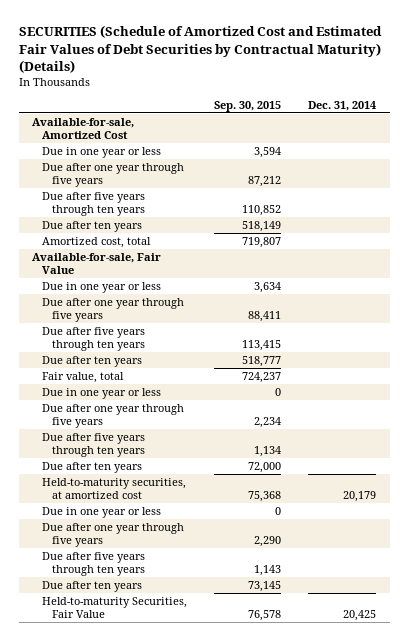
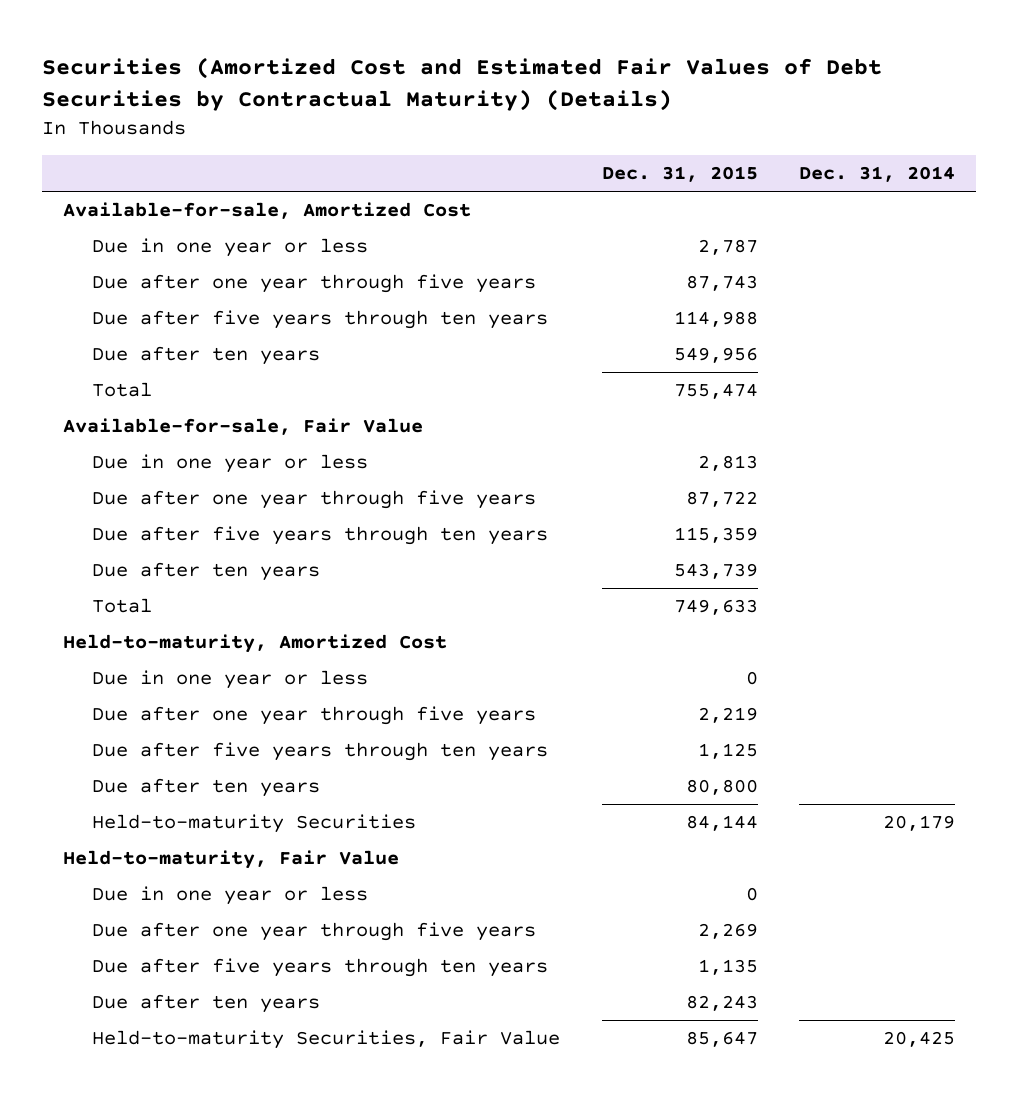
[18,25,382,73] SECURITIES (Schedule of Amortized Cost and Estimated Fair Values of Debt Securities by Contractual Maturity) (Details) -> [42,57,883,112] Securities (Amortized Cost and Estimated Fair Values of Debt Securities by Contractual Maturity) (Details)
[214,100,282,112] Sep. 30, 2015 -> none
none -> [601,166,758,183] Dec. 31, 2015
[42,236,152,248] Amortized cost, total -> [92,382,153,398] Total
[42,371,125,383] Fair value, total -> [92,598,153,614] Total
none -> [63,634,448,654] Held-to-maturity, Amortized Cost
[42,477,187,499] Held-to-maturity securities, at amortized cost -> [92,814,417,834] Held-to-maturity Securities
none -> [63,850,400,870] Held-to-maturity, Fair Value

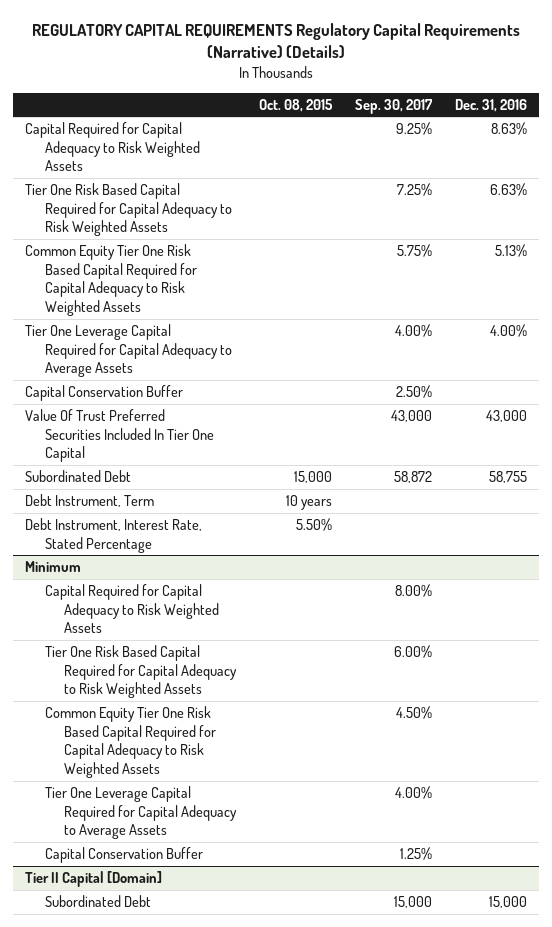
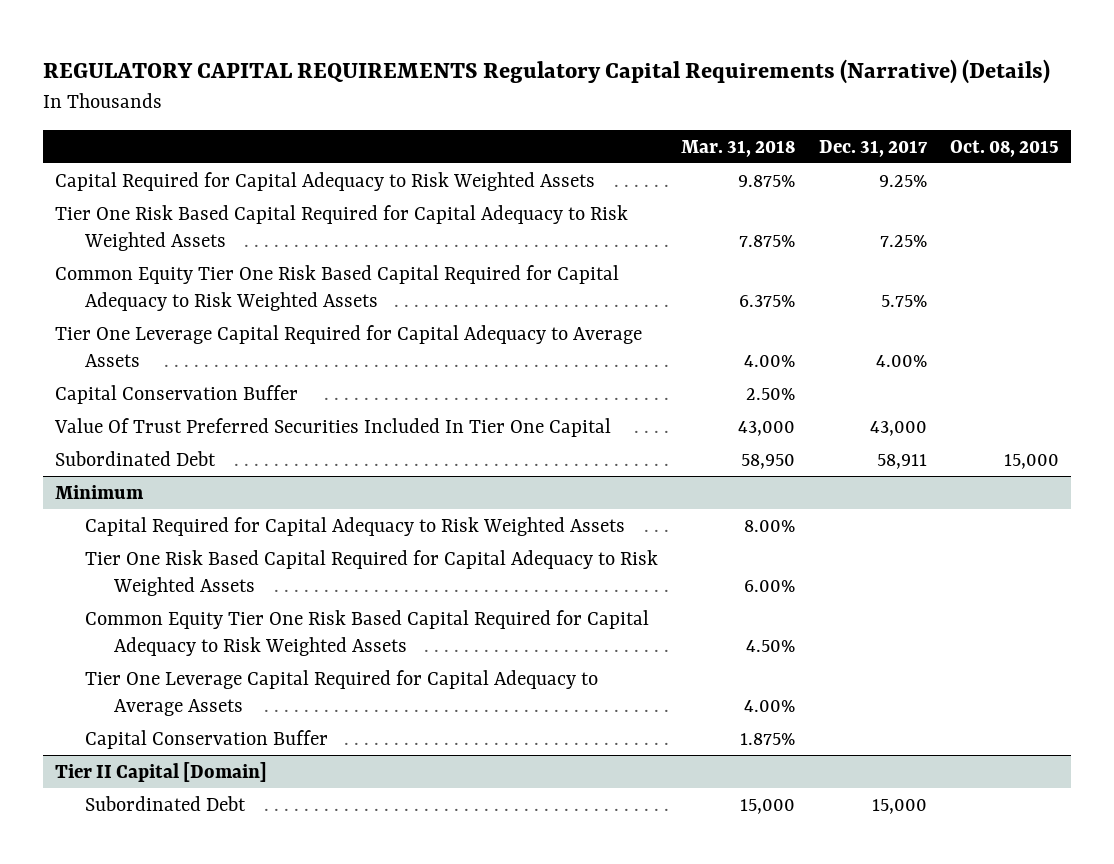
[355,98,434,114] Sep. 30, 2017 -> none
[455,98,528,112] Dec. 31, 2016 -> none
none -> [681,139,796,157] Mar. 31, 2018
none -> [818,139,928,157] Dec. 31, 2017
[24,494,154,508] Debt Instrument, Term -> none
[24,518,202,553] Debt Instrument, Interest Rate, Stated Percentage -> none

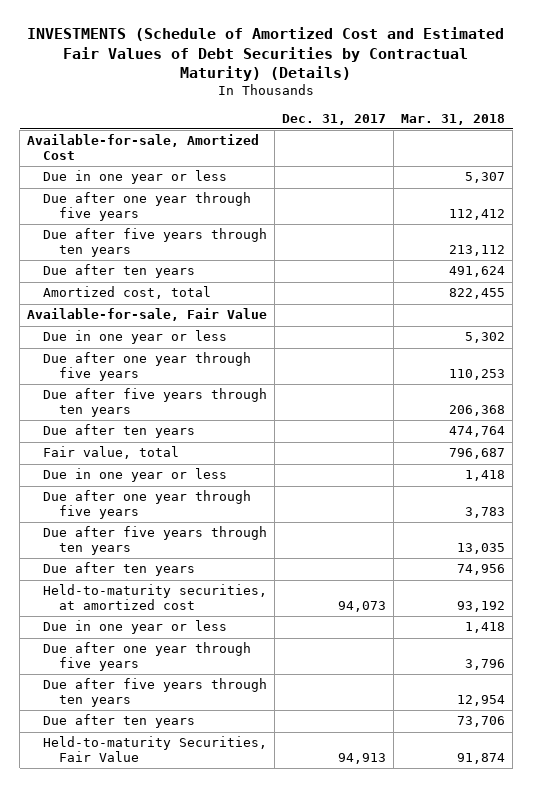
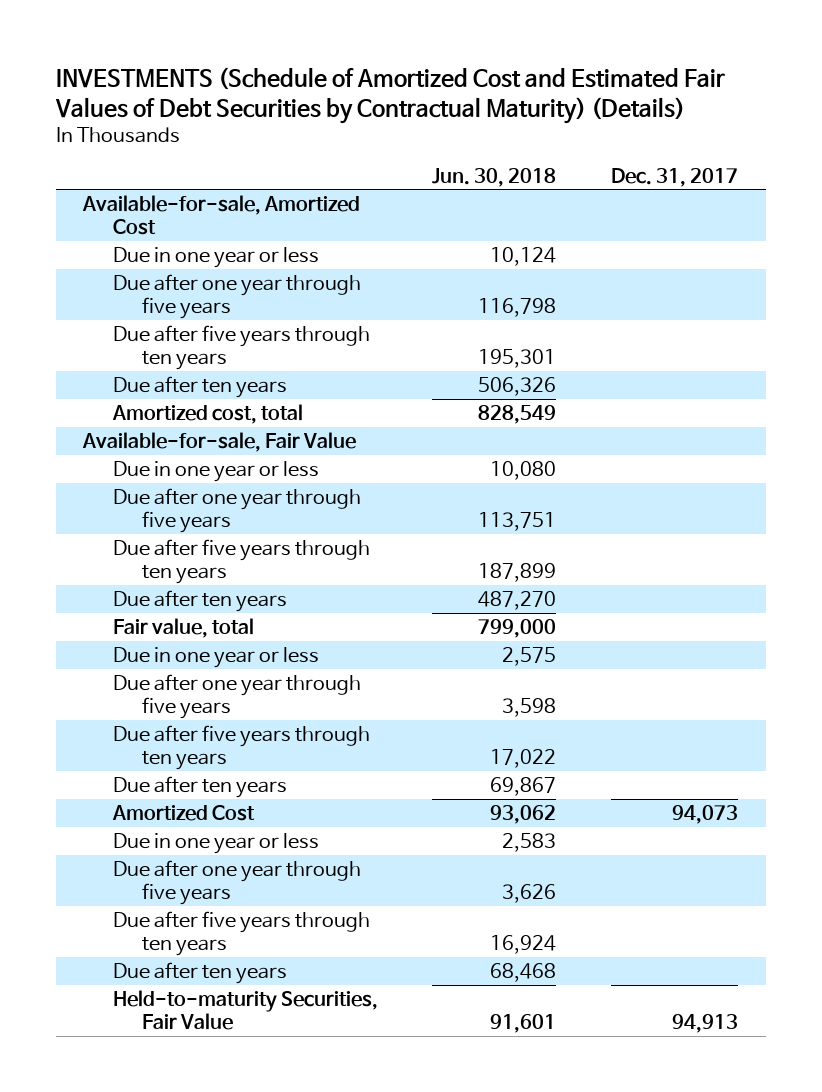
[401,113,506,125] Mar. 31, 2018 -> none
none -> [432,167,557,187] Jun. 30, 2018
[42,584,267,610] Held-to-maturity securities, at amortized cost -> [111,804,255,821] Amortized Cost

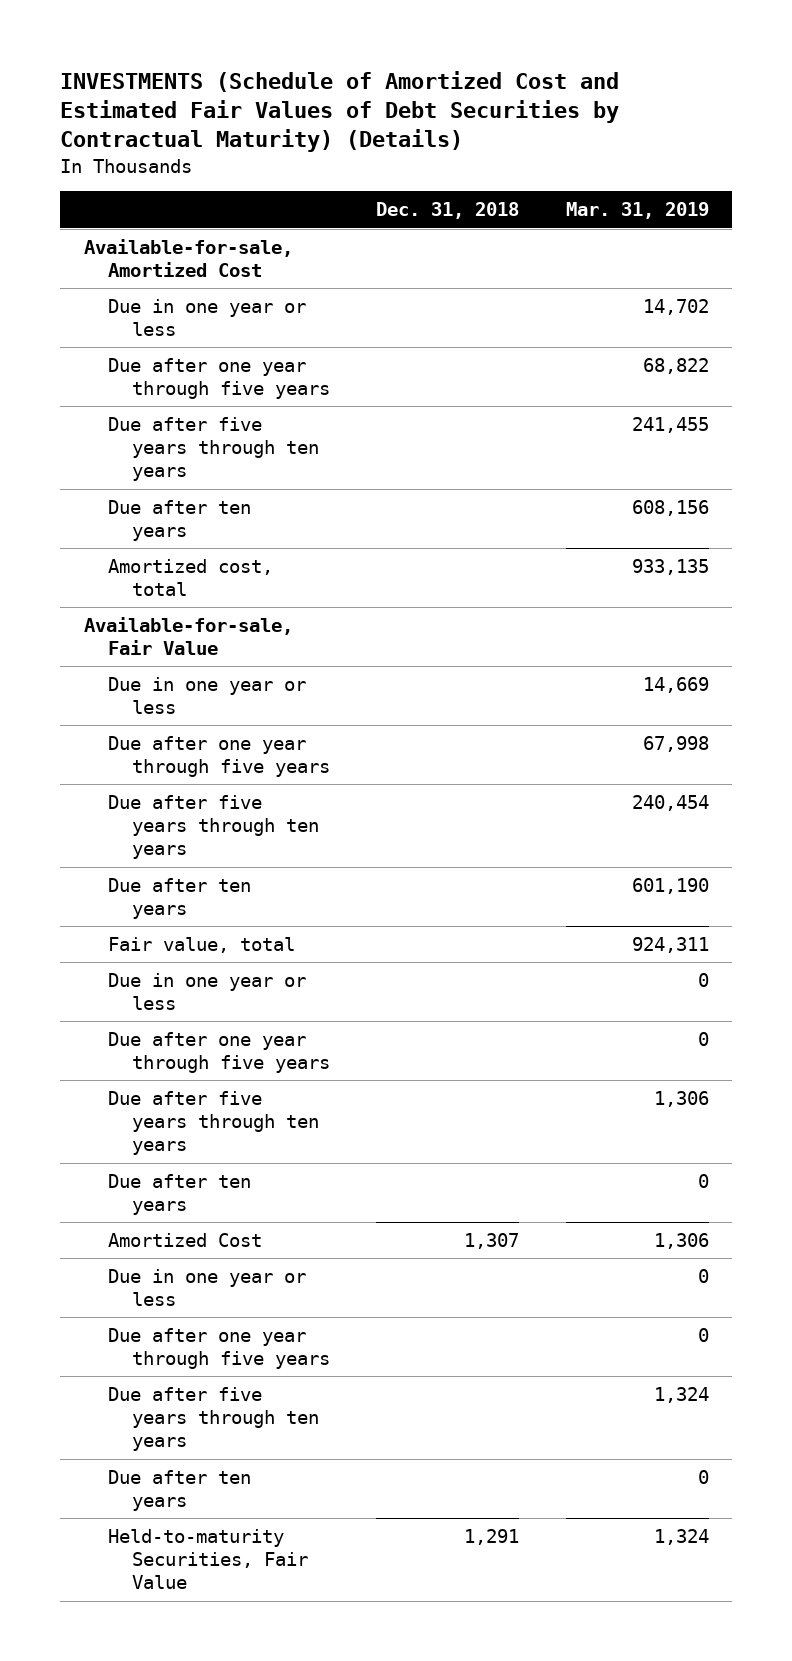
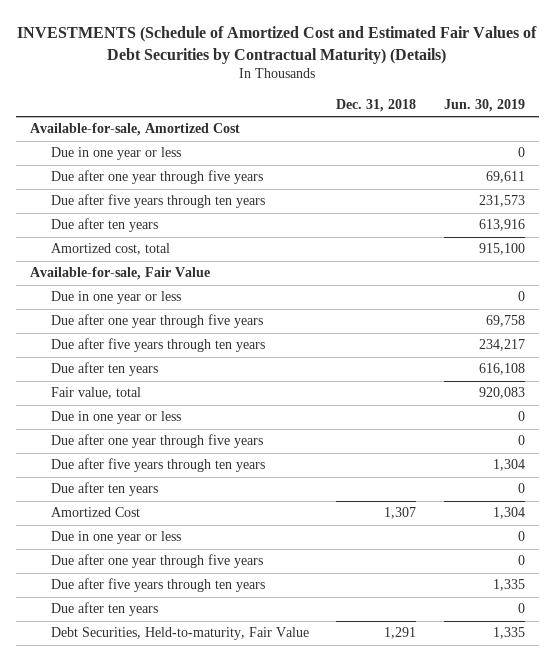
[565,202,709,220] Mar. 31, 2019 -> none
none -> [443,98,525,112] Jun. 30, 2019
[107,1528,308,1590] Held-to-maturity Securities, Fair Value -> [51,627,310,641] Debt Securities, Held-to-maturity, Fair Value

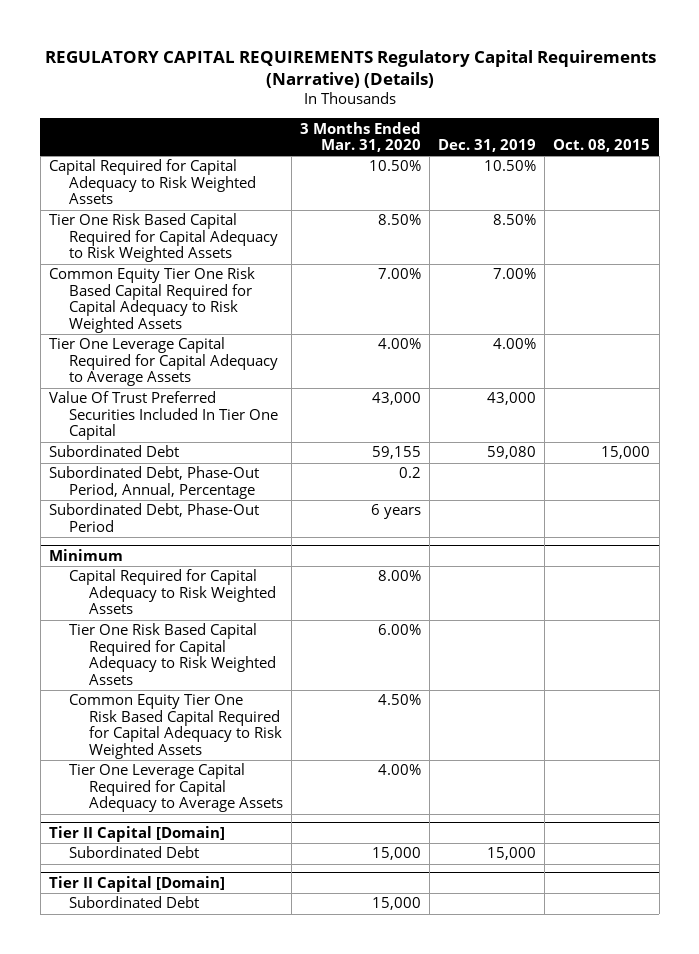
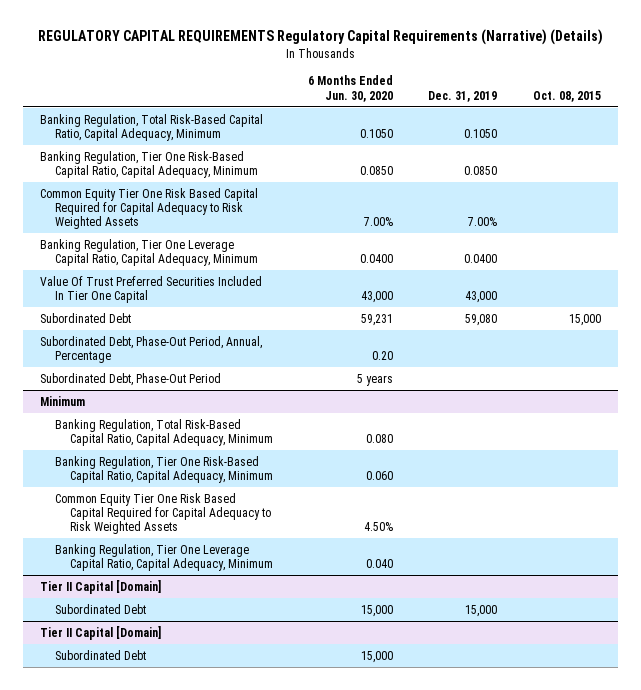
[300,121,422,153] 3 Months Ended Mar. 31, 2020 -> none
none -> [308,75,394,102] 6 Months Ended Jun. 30, 2020
[48,159,256,205] Capital Required for Capital Adequacy to Risk Weighted Assets -> [40,113,264,141] Banking Regulation, Total Risk-Based Capital Ratio, Capital Adequacy, Minimum
[484,160,537,172] 10.50% -> [464,128,498,138] 0.1050
[48,213,278,263] Tier One Risk Based Capital Required for Capital Adequacy to Risk Weighted Assets -> [40,150,259,178] Banking Regulation, Tier One Risk-Based Capital Ratio, Capital Adequacy, Minimum
[493,214,537,226] 8.50% -> [464,165,498,175] 0.0850
[48,337,278,387] Tier One Leverage Capital Required for Capital Adequacy to Average Assets -> [40,238,259,266] Banking Regulation, Tier One Leverage Capital Ratio, Capital Adequacy, Minimum
[493,338,537,350] 4.00% -> [464,253,498,263] 0.0400
[68,569,276,615] Capital Required for Capital Adequacy to Risk Weighted Assets -> [55,418,273,446] Banking Regulation, Total Risk-Based Capital Ratio, Capital Adequacy, Minimum
[68,623,276,685] Tier One Risk Based Capital Required for Capital Adequacy to Risk Weighted Assets -> [55,455,273,483] Banking Regulation, Tier One Risk-Based Capital Ratio, Capital Adequacy, Minimum
[68,763,283,813] Tier One Leverage Capital Required for Capital Adequacy to Average Assets -> [55,543,273,571] Banking Regulation, Tier One Leverage Capital Ratio, Capital Adequacy, Minimum

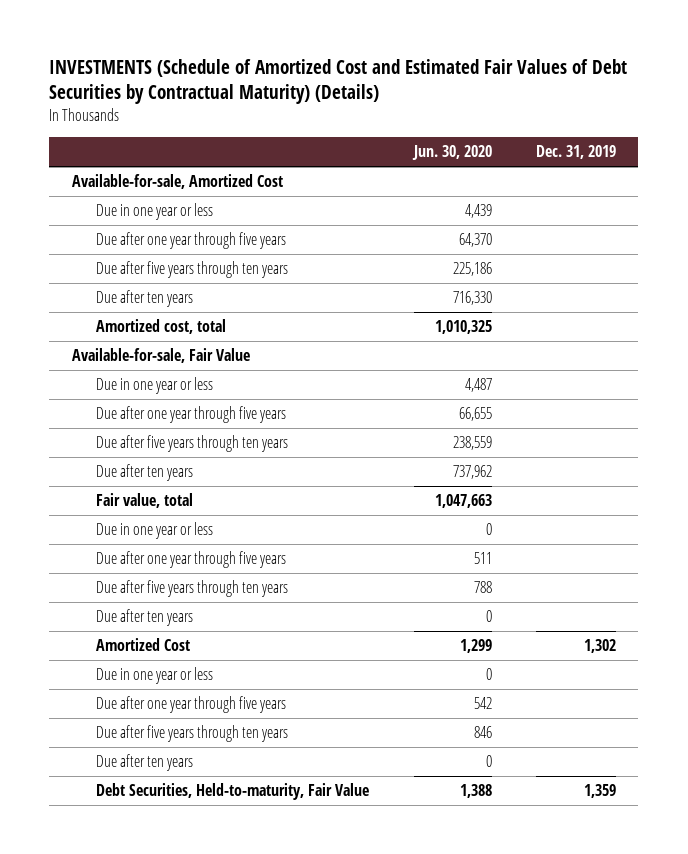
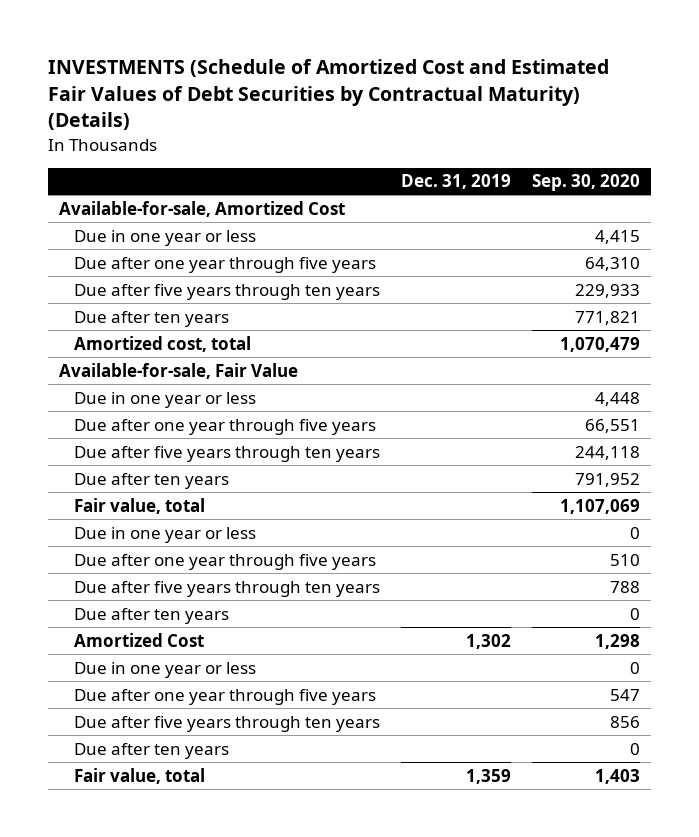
[411,145,492,161] Jun. 30, 2020 -> none
none -> [532,174,641,192] Sep. 30, 2020
[96,783,370,801] Debt Securities, Held-to-maturity, Fair Value -> [73,767,205,784] Fair value, total

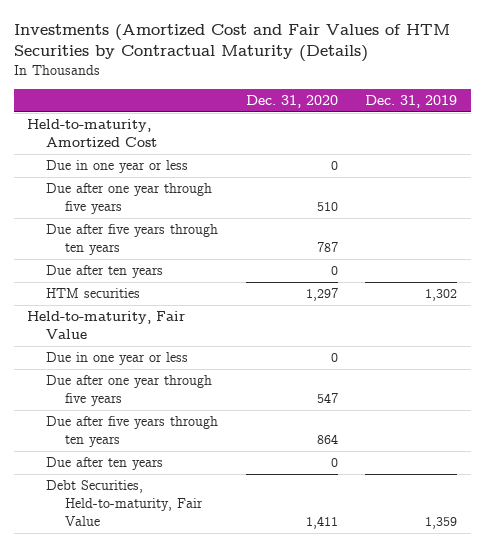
[47,59,609,131] INVESTMENTS (Schedule of Amortized Cost and Estimated Fair Values of Debt Securities by Contractual Maturity) (Details) -> [13,23,450,63] Investments (Amortized Cost and Fair Values of HTM Securities by Contractual Maturity (Details)
[532,174,641,192] Sep. 30, 2020 -> none
none -> [245,94,338,108] Dec. 31, 2020
[58,200,345,217] Available-for-sale, Amortized Cost -> none
[73,229,256,246] Due in one year or less -> none
[73,256,376,273] Due after one year through five years -> none
[73,283,380,300] Due after five years through ten years -> none
[73,310,229,327] Due after ten years -> none
[73,335,251,352] Amortized cost, total -> none
[58,362,298,379] Available-for-sale, Fair Value -> none
[73,391,256,408] Due in one year or less -> none
[73,418,376,435] Due after one year through five years -> none
[73,445,380,462] Due after five years through ten years -> none
[73,472,229,489] Due after ten years -> none
[73,497,205,514] Fair value, total -> none
none -> [27,119,158,148] Held-to-maturity, Amortized Cost
[73,632,204,647] Amortized Cost -> [46,288,141,299] HTM securities
none -> [27,311,186,340] Held-to-maturity, Fair Value
[73,767,205,784] Fair value, total -> [46,480,203,526] Debt Securities, Held-to-maturity, Fair Value

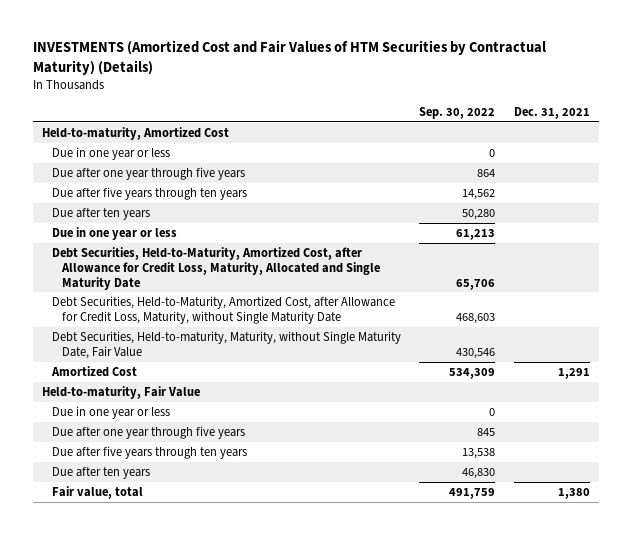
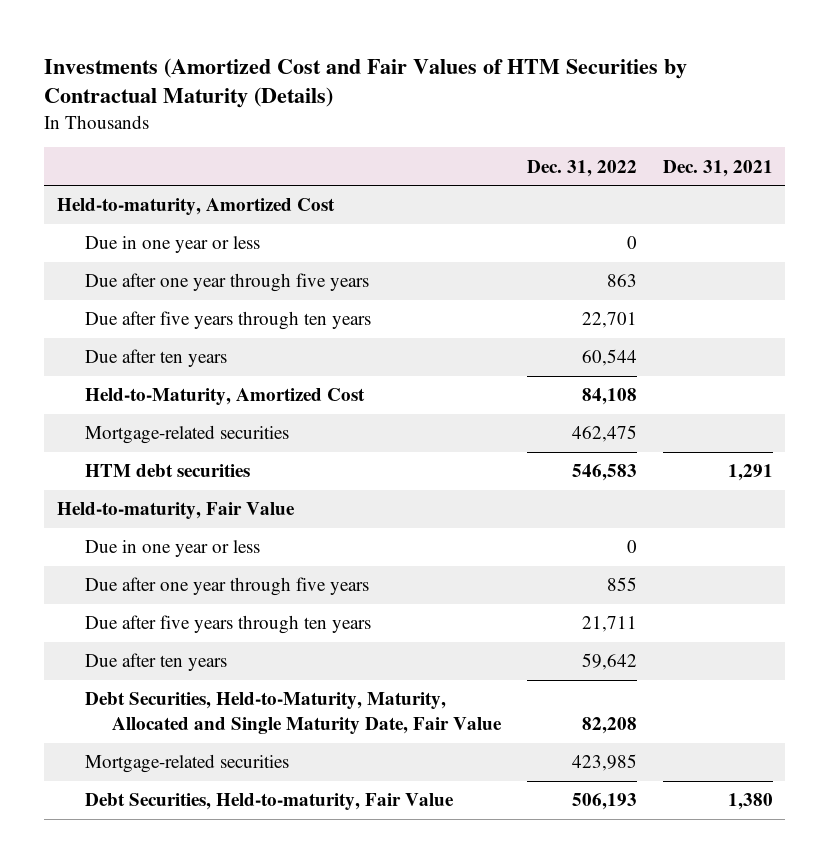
[32,40,546,76] INVESTMENTS (Amortized Cost and Fair Values of HTM Securities by Contractual Maturity) (Details) -> [44,57,688,108] Investments (Amortized Cost and Fair Values of HTM Securities by Contractual Maturity (Details)
[419,107,496,120] Sep. 30, 2022 -> none
none -> [526,159,637,177] Dec. 31, 2022
[51,227,177,241] Due in one year or less -> none
[51,331,401,359] Debt Securities, Held-to-maturity, Maturity, without Single Maturity Date, Fair Value -> none
[51,247,380,290] Debt Securities, Held-to-Maturity, Amortized Cost, after Allowance for Credit Loss, Maturity, Allocated and Single Maturity Date -> [84,388,365,406] Held-to-Maturity, Amortized Cost
[51,296,395,324] Debt Securities, Held-to-Maturity, Amortized Cost, after Allowance for Credit Loss, Maturity, without Single Maturity Date -> [84,425,289,445] Mortgage-related securities
[50,366,137,378] Amortized Cost -> [84,464,250,478] HTM debt securities
none -> [84,692,503,734] Debt Securities, Held-to-Maturity, Maturity, Allocated and Single Maturity Date, Fair Value
none -> [84,754,289,774] Mortgage-related securities
[51,486,143,500] Fair value, total -> [84,793,454,811] Debt Securities, Held-to-maturity, Fair Value

